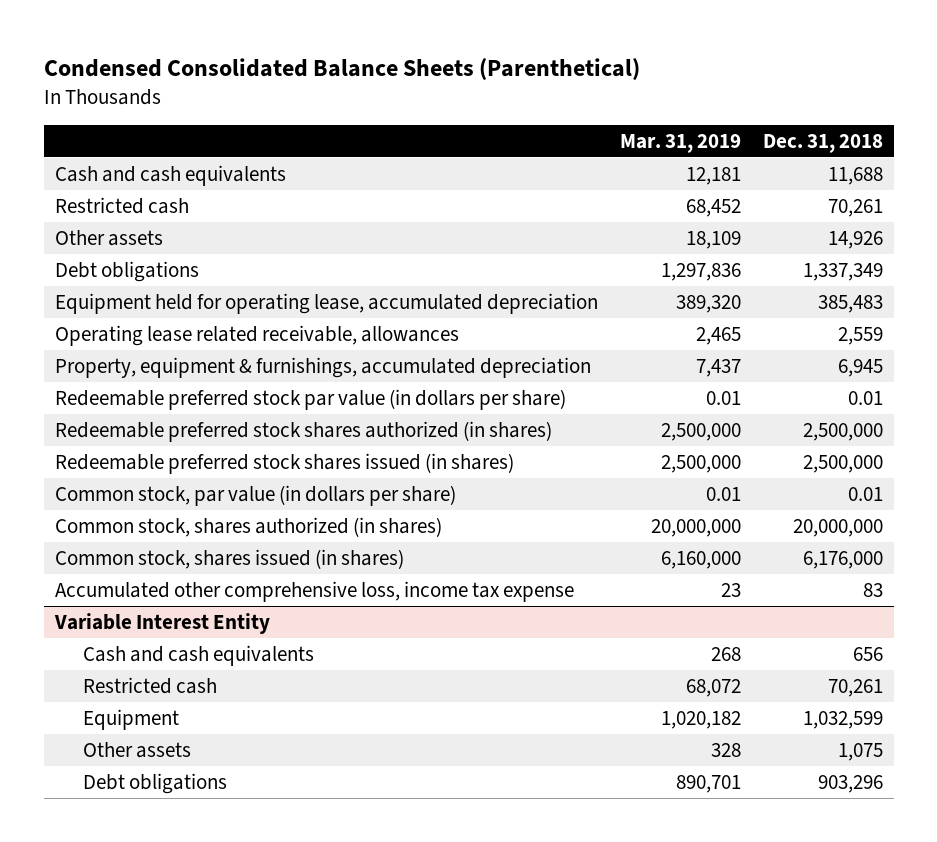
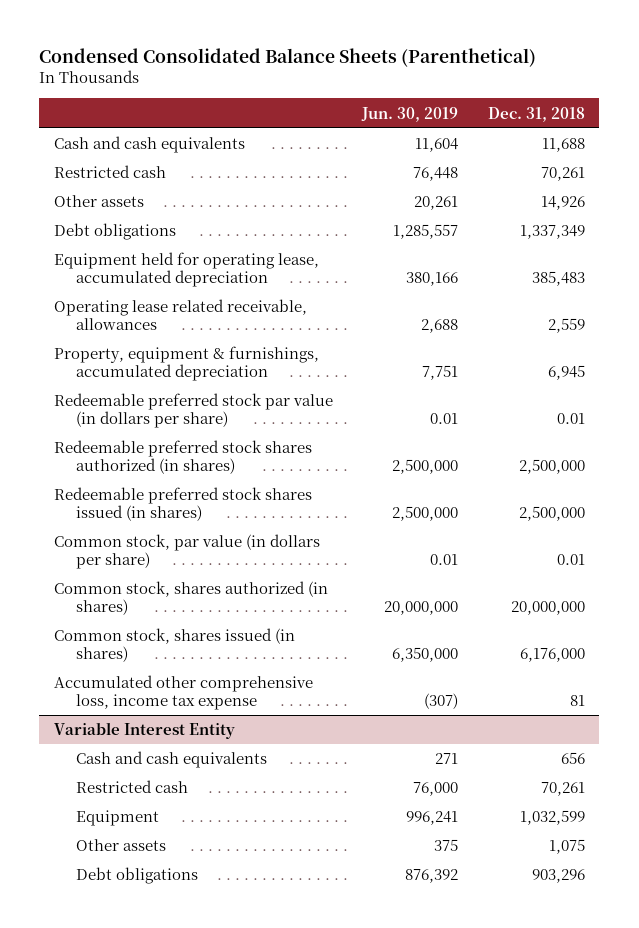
[619,133,741,153] Mar. 31, 2019 -> none
none -> [361,106,459,122] Jun. 30, 2019
[862,582,883,597] 83 -> [569,694,585,706] 81

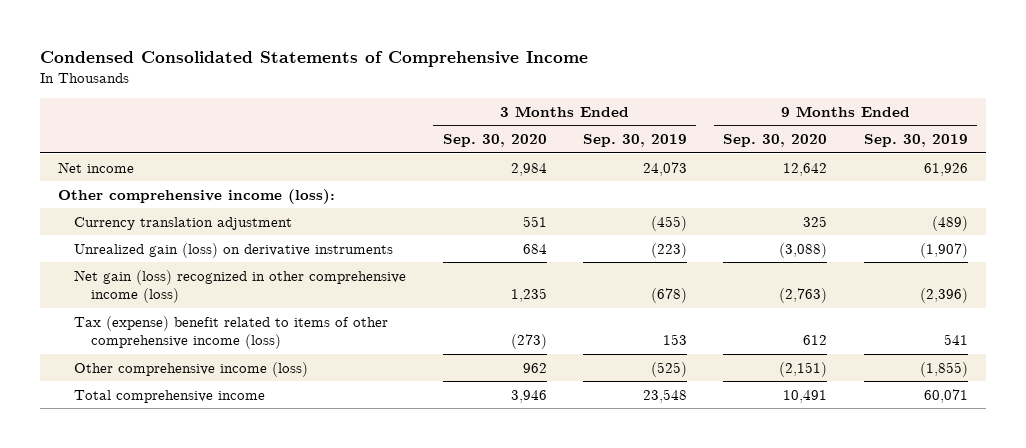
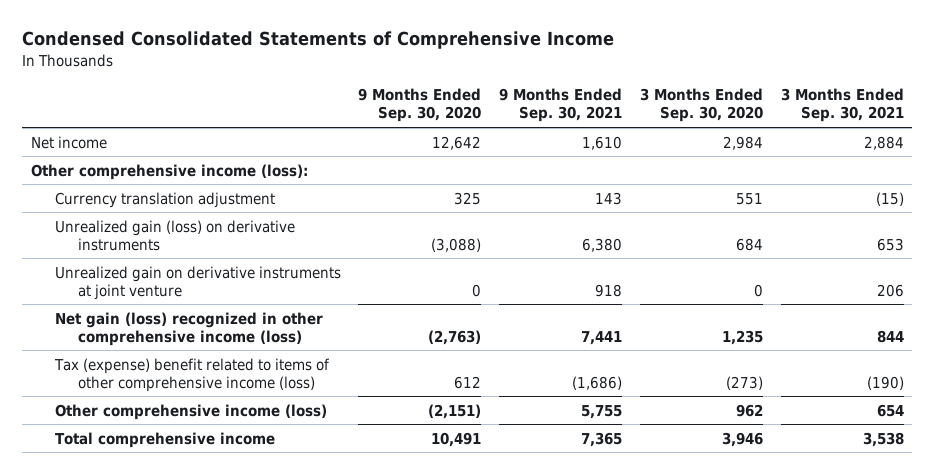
[583,134,688,148] Sep. 30, 2019 -> none
[863,134,968,148] Sep. 30, 2019 -> none
none -> [499,88,623,123] 9 Months Ended Sep. 30, 2021
none -> [780,88,904,123] 3 Months Ended Sep. 30, 2021
none -> [54,265,341,300] Unrealized gain on derivative instruments at joint venture

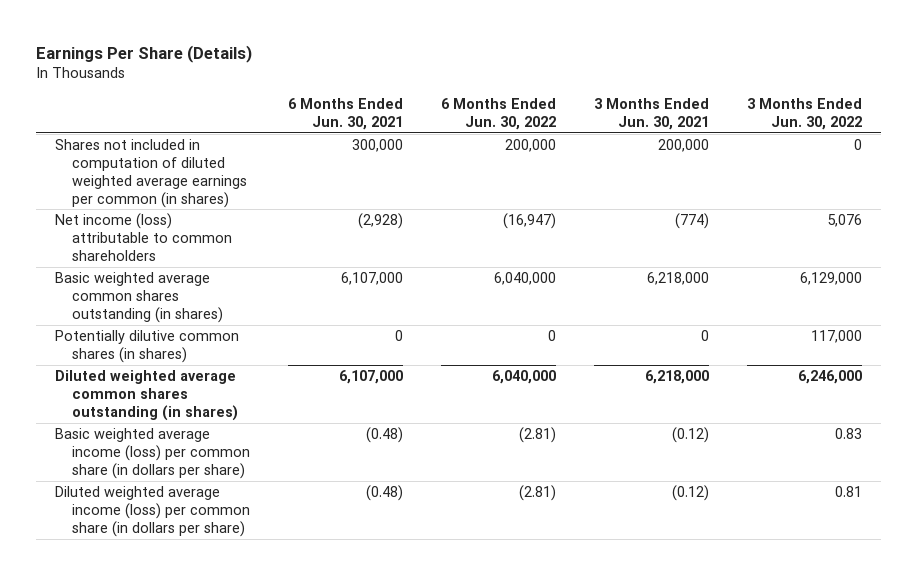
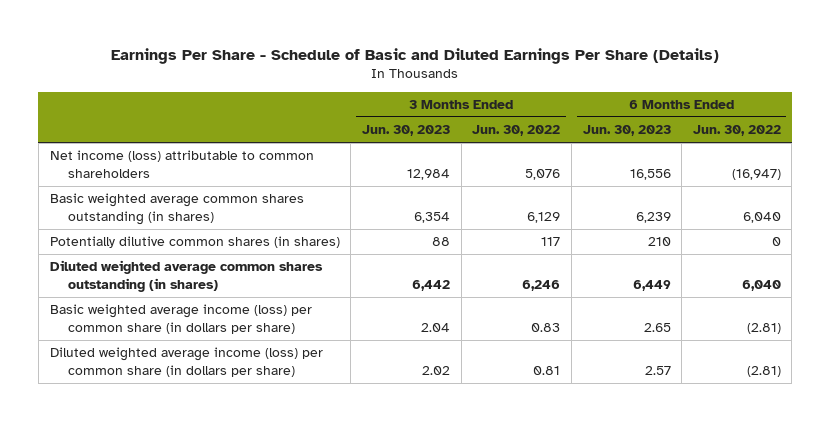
[36,44,253,63] Earnings Per Share (Details) -> [111,47,720,64] Earnings Per Share - Schedule of Basic and Diluted Earnings Per Share (Details)
[288,98,404,130] 6 Months Ended Jun. 30, 2021 -> none
[593,98,709,130] 3 Months Ended Jun. 30, 2021 -> none
none -> [361,125,450,137] Jun. 30, 2023
none -> [582,125,671,137] Jun. 30, 2023
[55,139,248,208] Shares not included in computation of diluted weighted average earnings per common (in shares) -> none
[493,272,556,286] 6,040,000 -> [742,211,781,223] 6,040
[799,272,862,286] 6,129,000 -> [527,211,561,223] 6,129
[810,330,862,344] 117,000 -> [541,237,561,247] 117
[491,370,556,385] 6,040,000 -> [741,279,781,291] 6,040
[797,370,862,385] 6,246,000 -> [522,279,561,291] 6,246

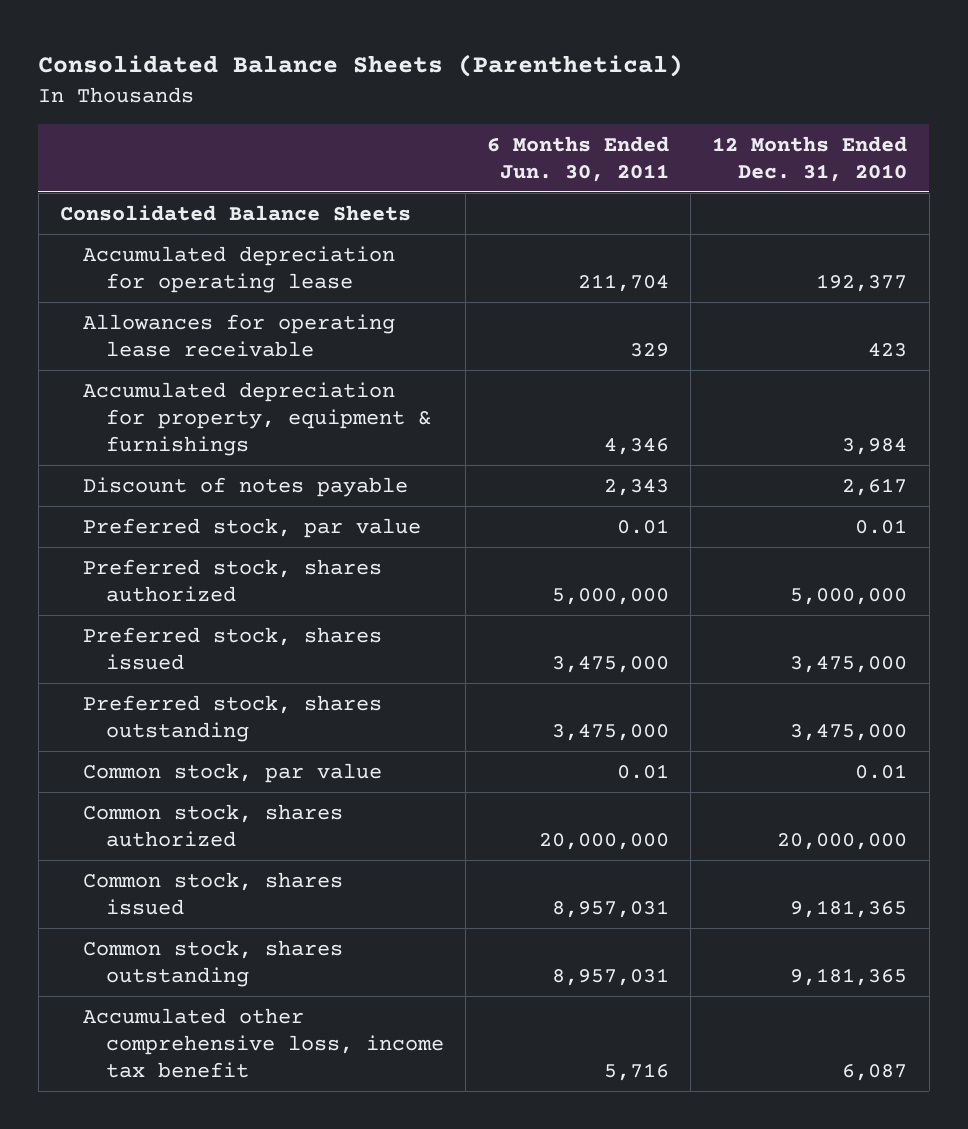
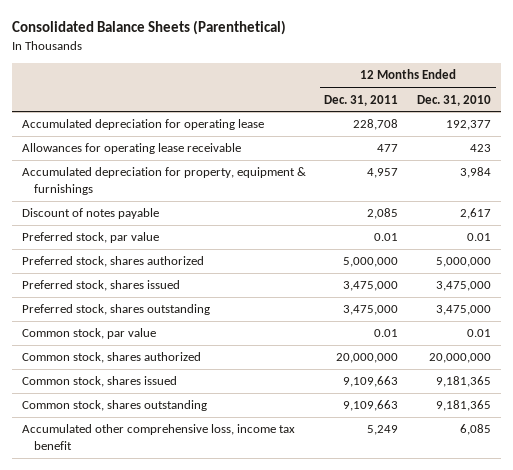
[487,135,670,182] 6 Months Ended Jun. 30, 2011 -> none
none -> [324,94,399,106] Dec. 31, 2011
[60,204,412,221] Consolidated Balance Sheets -> none
[842,1064,908,1082] 6,087 -> [460,424,492,436] 6,085

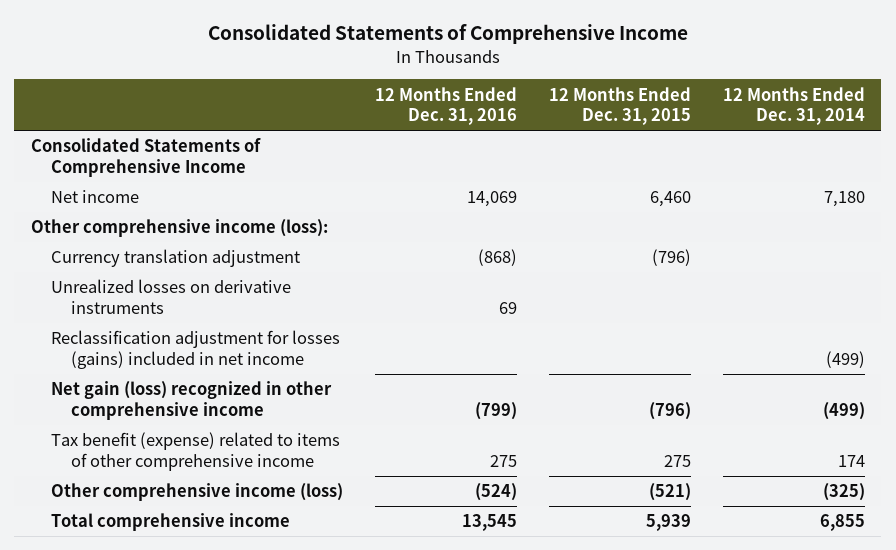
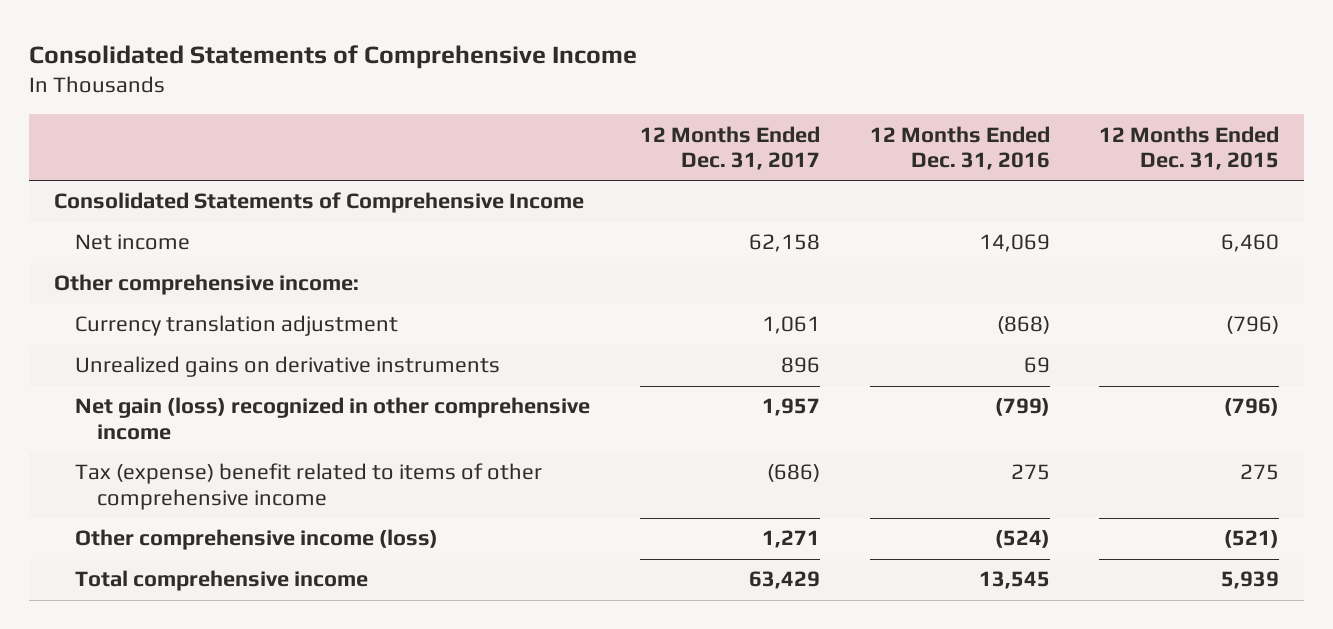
[723,86,866,125] 12 Months Ended Dec. 31, 2014 -> none
none -> [639,125,820,170] 12 Months Ended Dec. 31, 2017
[30,219,328,238] Other comprehensive income (loss): -> [54,274,360,296] Other comprehensive income:
[50,330,340,369] Reclassification adjustment for losses (gains) included in net income -> none
[50,279,291,314] Unrealized losses on derivative instruments -> [75,356,501,378] Unrealized gains on derivative instruments
[50,432,340,471] Tax benefit (expense) related to items of other comprehensive income -> [75,463,543,510] Tax (expense) benefit related to items of other comprehensive income

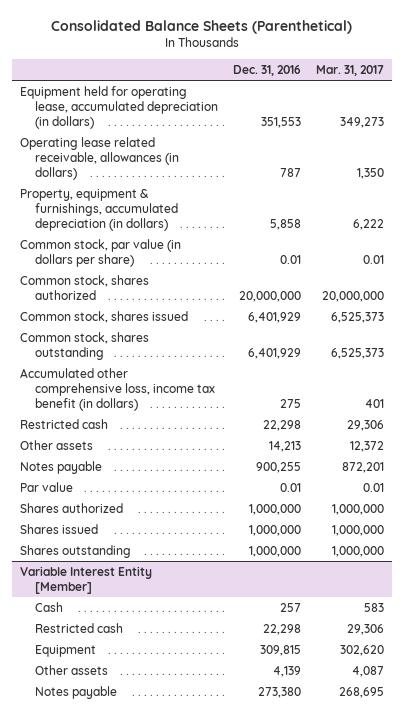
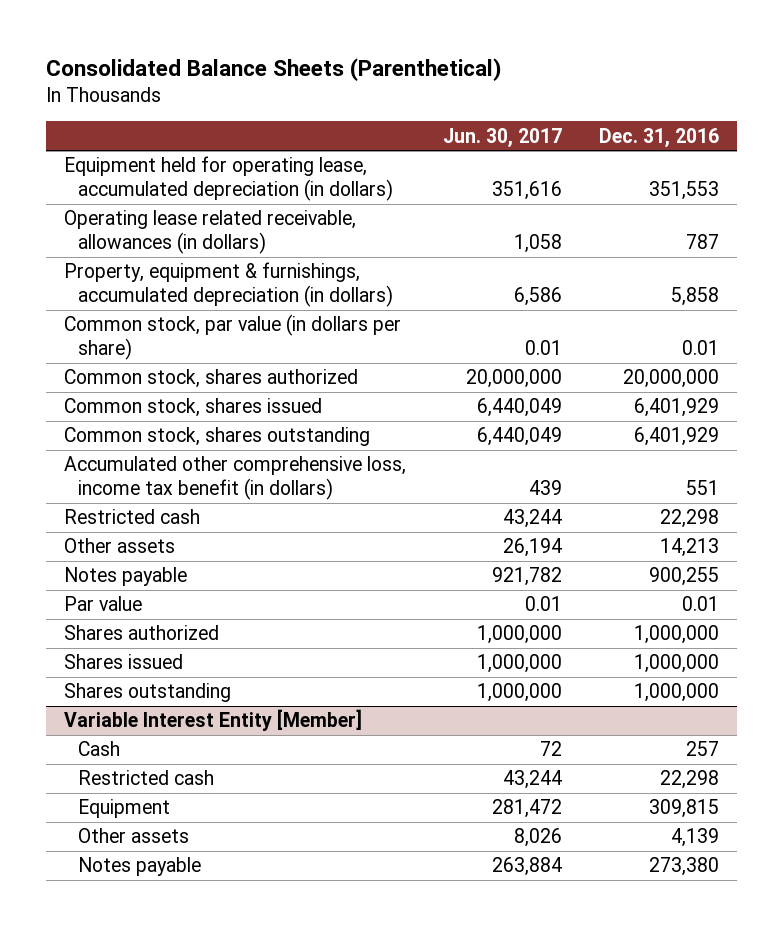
[316,64,385,76] Mar. 31, 2017 -> none
none -> [443,127,563,148] Jun. 30, 2017
[279,398,301,408] 275 -> [685,480,719,496] 551

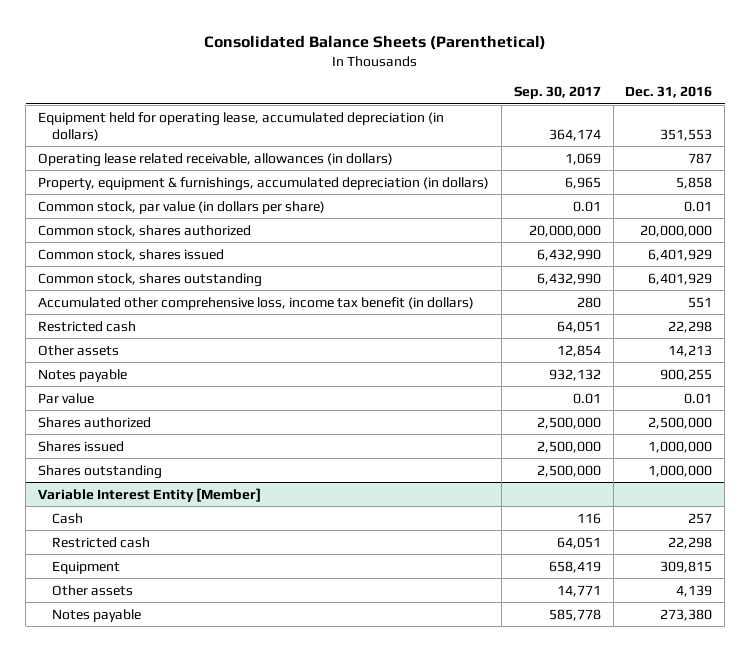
[443,127,563,148] Jun. 30, 2017 -> none
none -> [513,86,601,100] Sep. 30, 2017
[633,625,719,645] 1,000,000 -> [648,416,713,429] 2,500,000

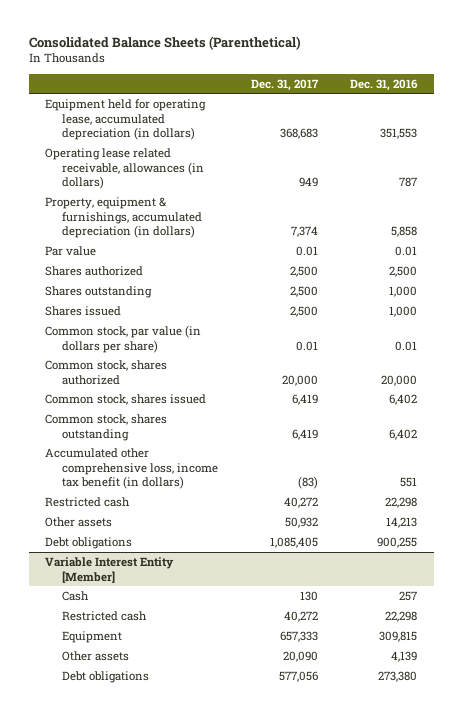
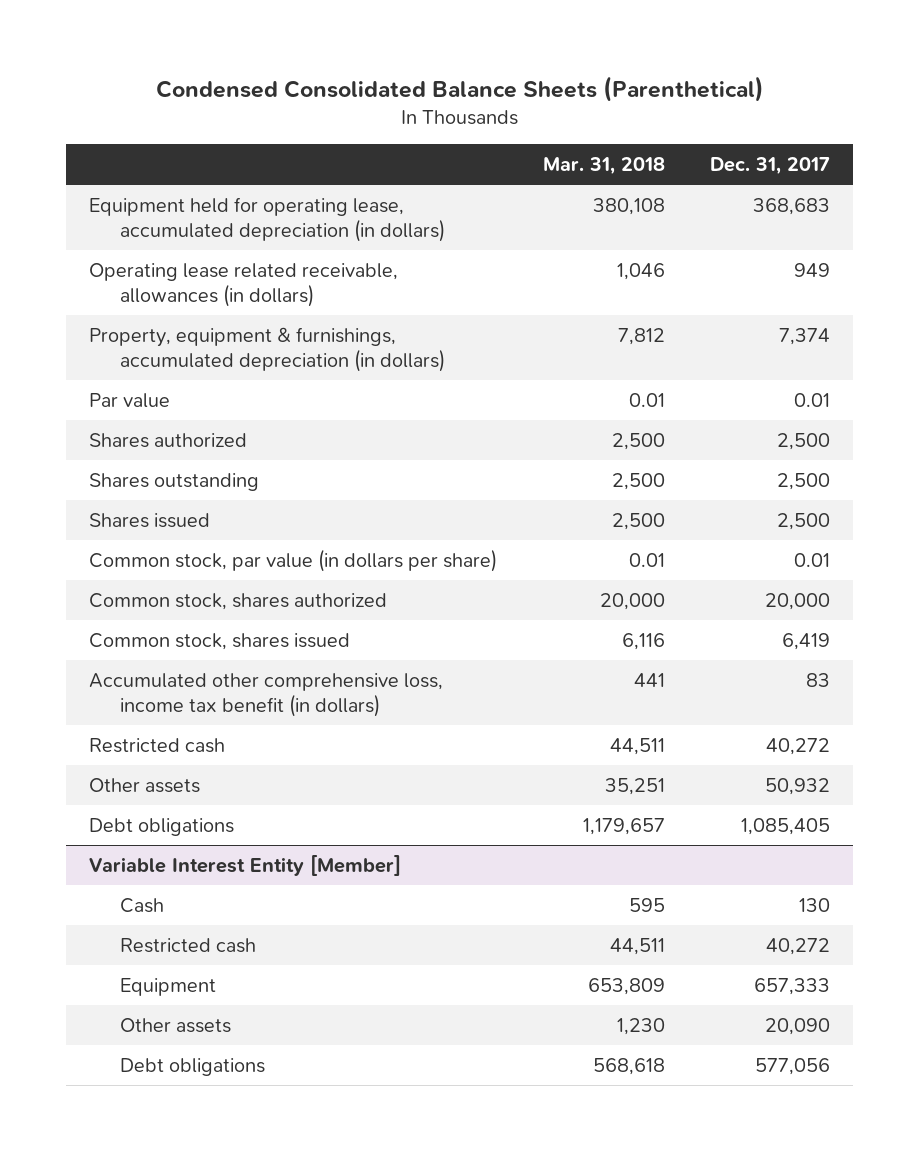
[29,35,302,50] Consolidated Balance Sheets (Parenthetical) -> [155,76,764,103] Condensed Consolidated Balance Sheets (Parenthetical)
[350,78,419,91] Dec. 31, 2016 -> none
none -> [542,156,665,175] Mar. 31, 2018
[45,413,168,441] Common stock, shares outstanding -> none
[297,476,318,490] (83) -> [806,672,831,687] 83

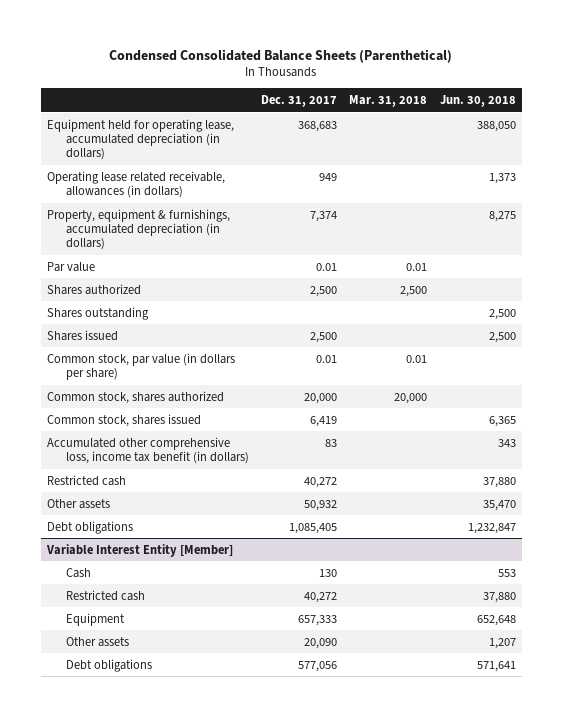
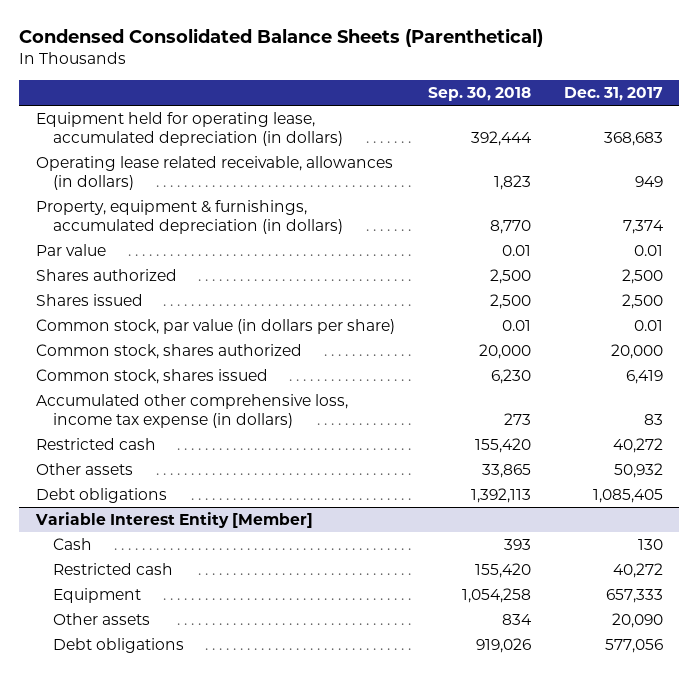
[349,95,428,108] Mar. 31, 2018 -> none
[439,95,516,108] Jun. 30, 2018 -> none
none -> [427,87,531,102] Sep. 30, 2018
[46,306,149,320] Shares outstanding -> none
[46,436,249,464] Accumulated other comprehensive loss, income tax benefit (in dollars) -> [35,394,348,428] Accumulated other comprehensive loss, income tax expense (in dollars)

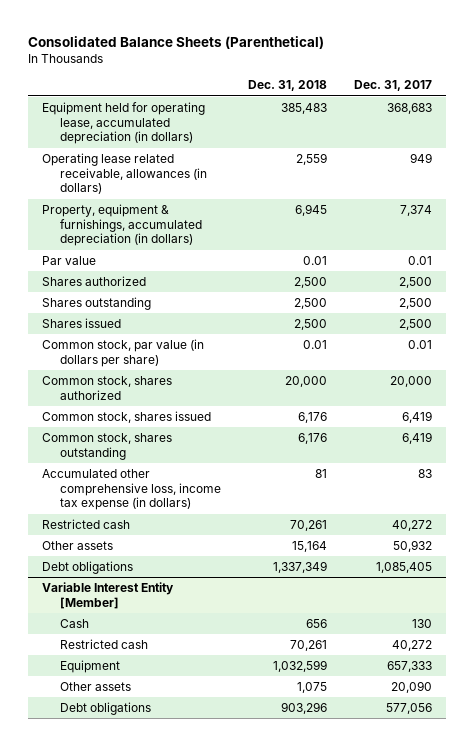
[19,28,544,48] Condensed Consolidated Balance Sheets (Parenthetical) -> [28,35,325,49] Consolidated Balance Sheets (Parenthetical)
[427,87,531,102] Sep. 30, 2018 -> none
none -> [248,80,328,92] Dec. 31, 2018
none -> [41,296,151,310] Shares outstanding
none -> [41,432,172,460] Common stock, shares outstanding

